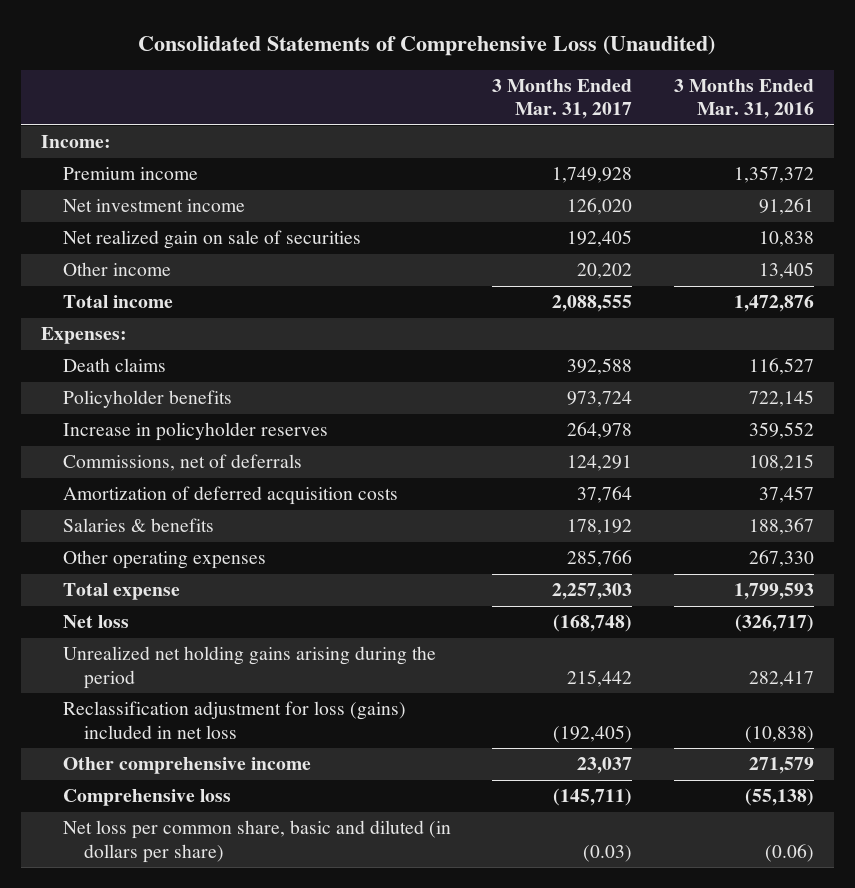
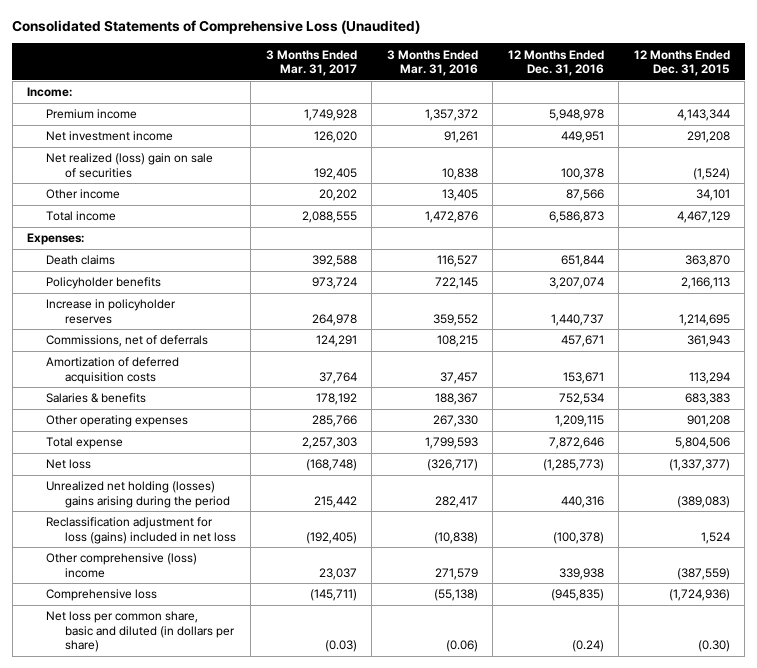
none -> [507,49,604,77] 12 Months Ended Dec. 31, 2016
none -> [633,49,730,77] 12 Months Ended Dec. 31, 2015
[62,230,361,250] Net realized gain on sale of securities -> [45,153,213,178] Net realized (loss) gain on sale of securities
[62,646,436,689] Unrealized net holding gains arising during the period -> [45,481,230,508] Unrealized net holding (losses) gains arising during the period
[62,757,311,775] Other comprehensive income -> [45,553,197,578] Other comprehensive (loss) income

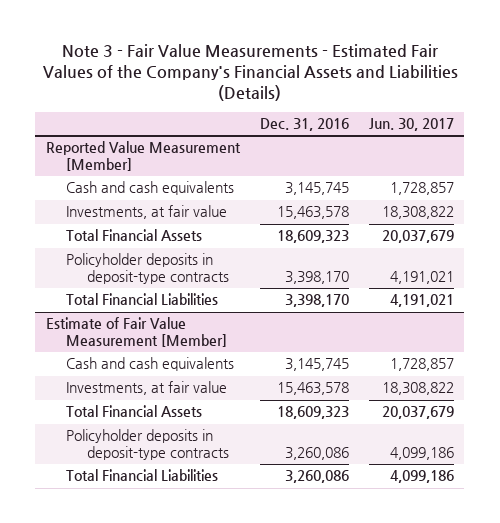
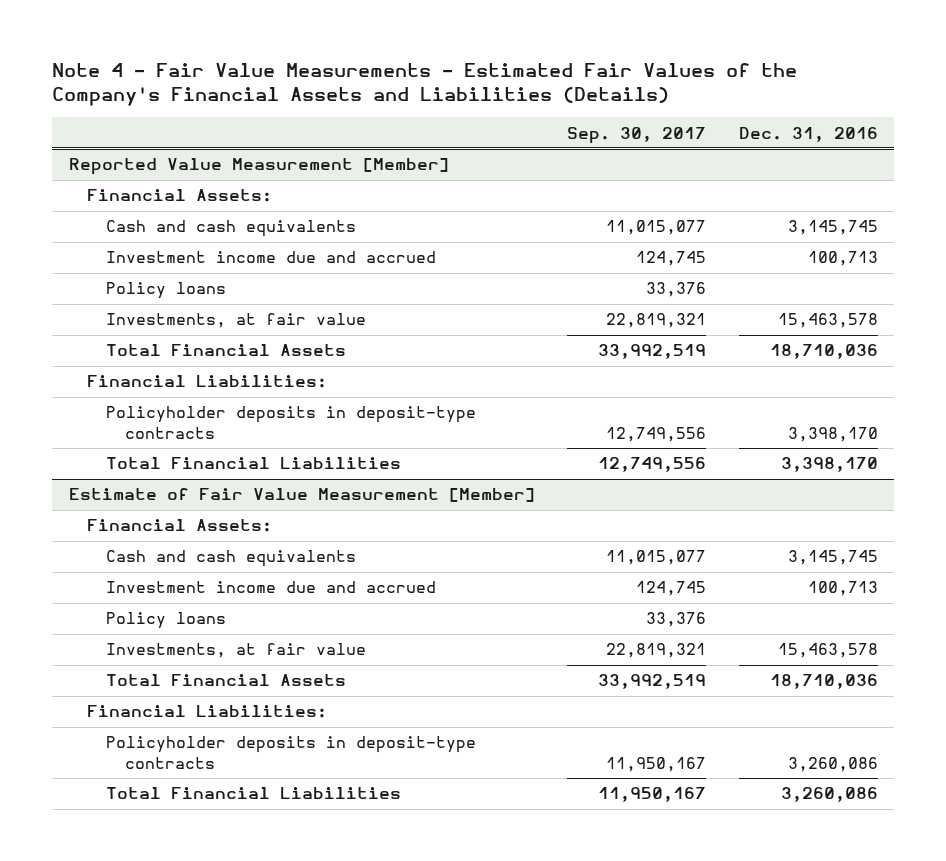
[42,44,458,102] Note 3 - Fair Value Measurements - Estimated Fair Values of the Company's Financial Assets and Liabilities (Details) -> [52,62,798,107] Note 4 - Fair Value Measurements - Estimated Fair Values of the Company's Financial Assets and Liabilities (Details)
[369,117,455,131] Jun. 30, 2017 -> none
none -> [567,126,707,144] Sep. 30, 2017
none -> [87,189,273,203] Financial Assets:
none -> [106,251,437,264] Investment income due and accrued
none -> [106,282,227,300] Policy loans
[276,230,349,244] 18,609,323 -> [769,344,878,360] 18,710,036
none -> [87,375,328,389] Financial Liabilities:
none -> [87,519,273,533] Financial Assets:
none -> [106,581,437,594] Investment income due and accrued
none -> [106,612,227,630] Policy loans
[276,406,349,420] 18,609,323 -> [769,674,878,690] 18,710,036
none -> [87,705,328,719] Financial Liabilities:

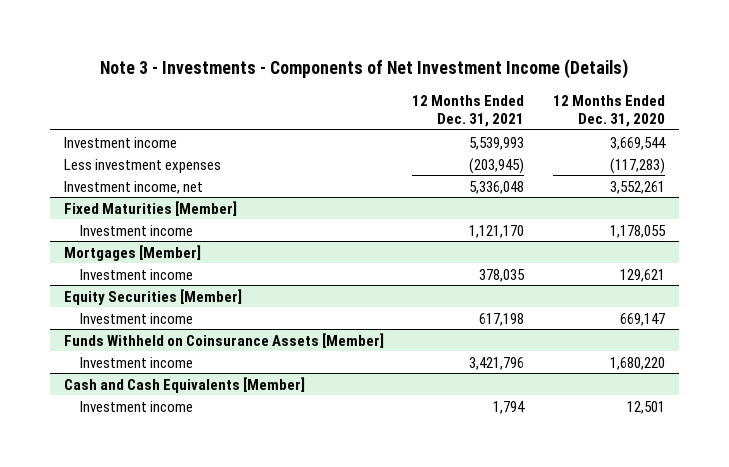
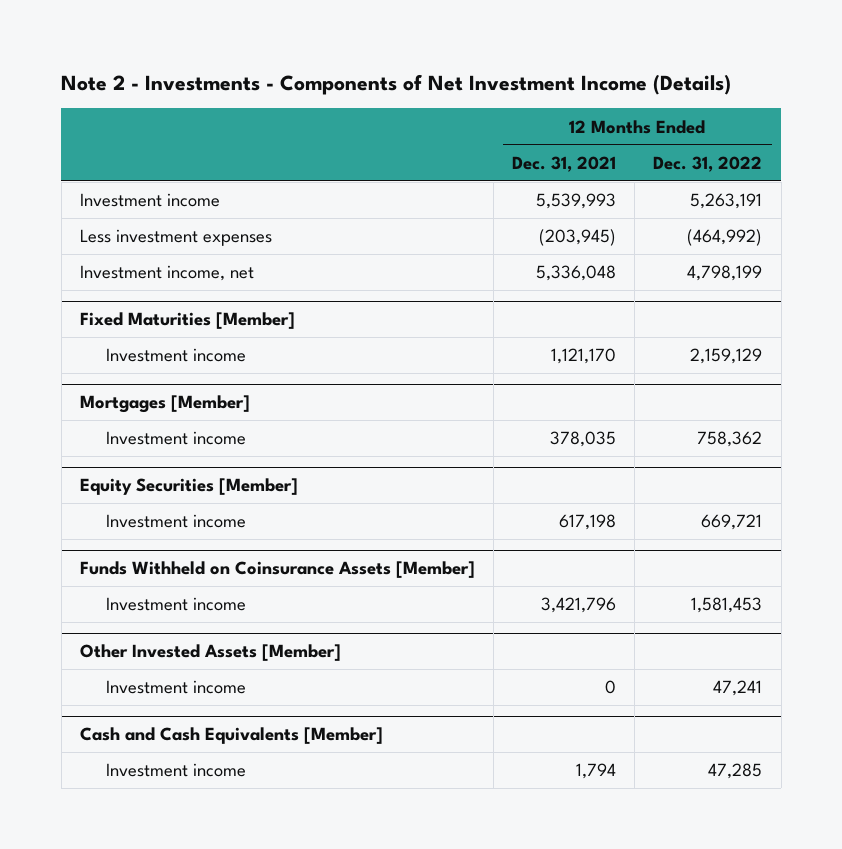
[100,58,629,79] Note 3 - Investments - Components of Net Investment Income (Details) -> [61,73,732,95] Note 2 - Investments - Components of Net Investment Income (Details)
[552,94,665,128] 12 Months Ended Dec. 31, 2020 -> none
none -> [653,155,763,172] Dec. 31, 2022
none -> [79,644,341,662] Other Invested Assets [Member]
none -> [106,680,247,695] Investment income

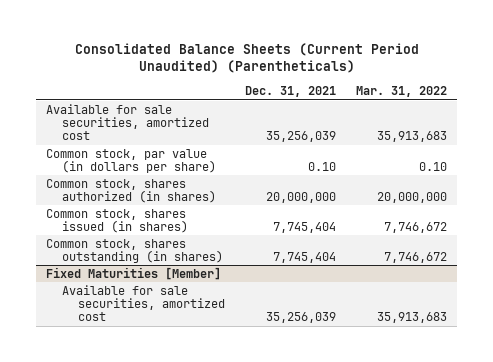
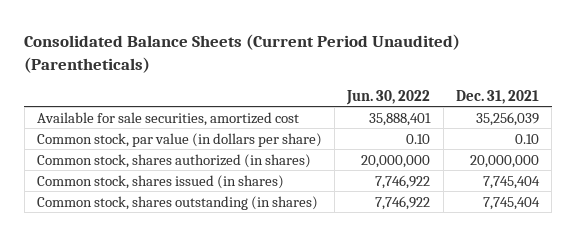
[356,86,448,98] Mar. 31, 2022 -> none
none -> [346,89,431,105] Jun. 30, 2022
[45,266,221,280] Fixed Maturities [Member] -> none
[61,284,225,322] Available for sale securities, amortized cost -> none

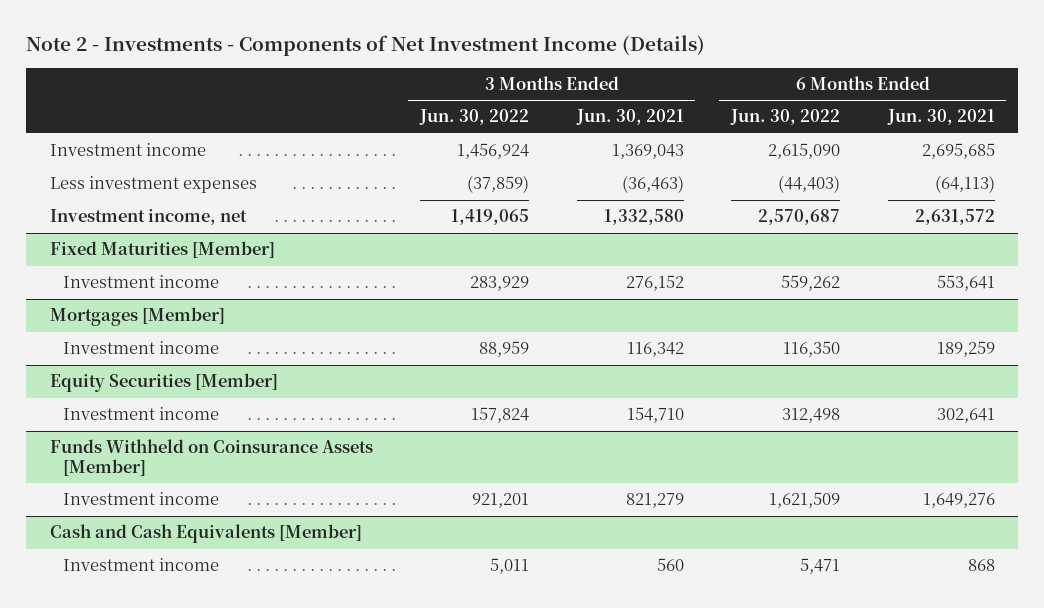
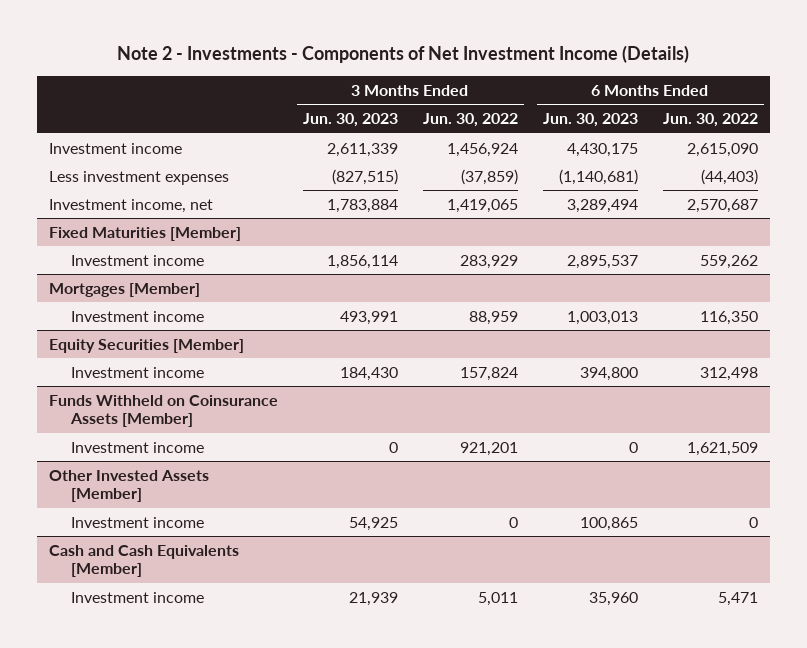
[575,109,684,126] Jun. 30, 2021 -> none
[886,109,995,126] Jun. 30, 2021 -> none
none -> [302,113,398,128] Jun. 30, 2023
none -> [542,113,638,128] Jun. 30, 2023
none -> [49,469,210,503] Other Invested Assets [Member]
none -> [71,516,205,528] Investment income

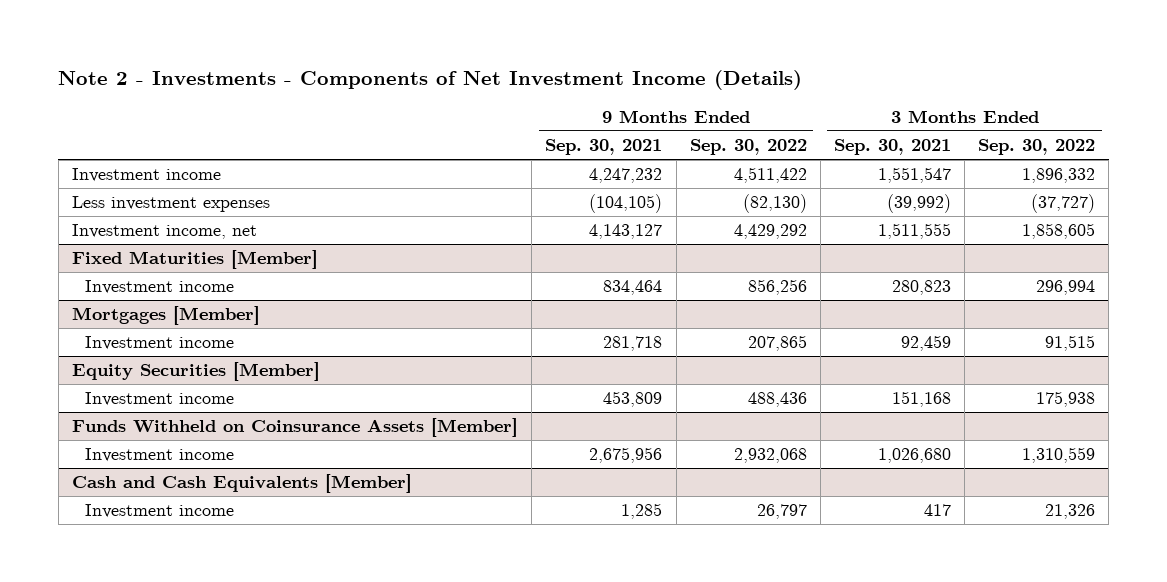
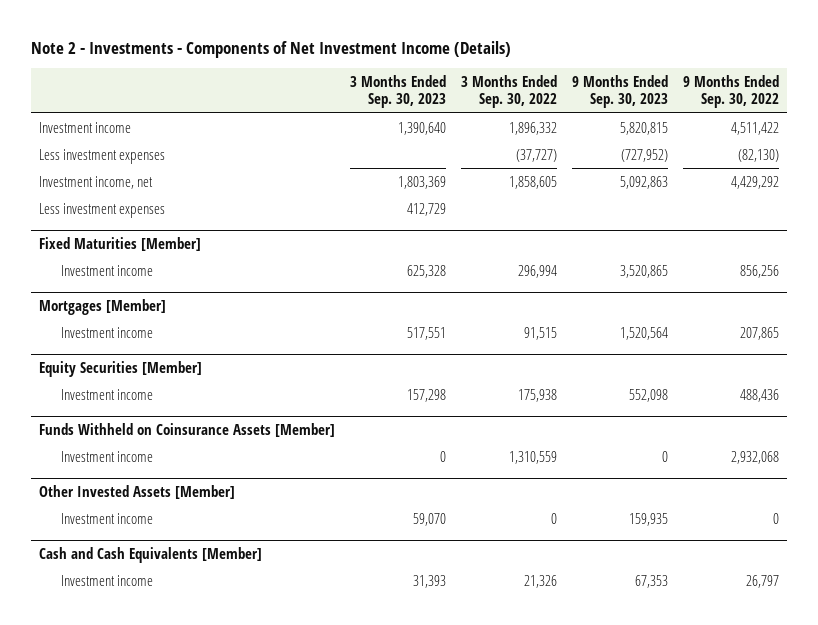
[545,139,663,156] Sep. 30, 2021 -> none
[833,139,951,156] Sep. 30, 2021 -> none
none -> [349,75,446,109] 3 Months Ended Sep. 30, 2023
none -> [572,75,669,109] 9 Months Ended Sep. 30, 2023
none -> [38,202,165,218] Less investment expenses
none -> [38,485,235,500] Other Invested Assets [Member]
none -> [60,512,153,524] Investment income

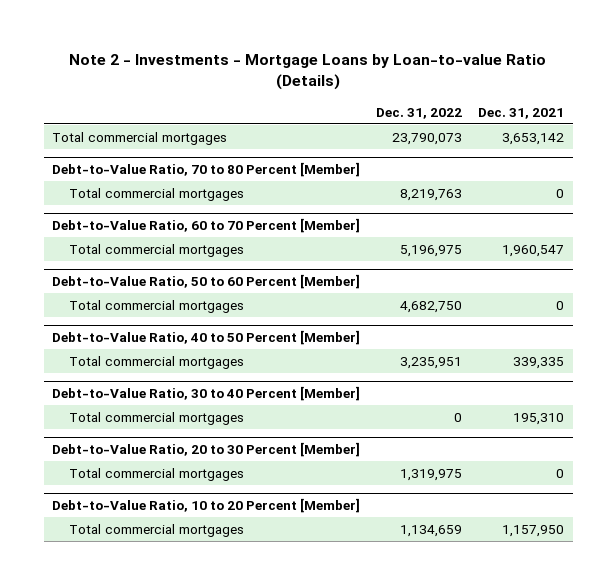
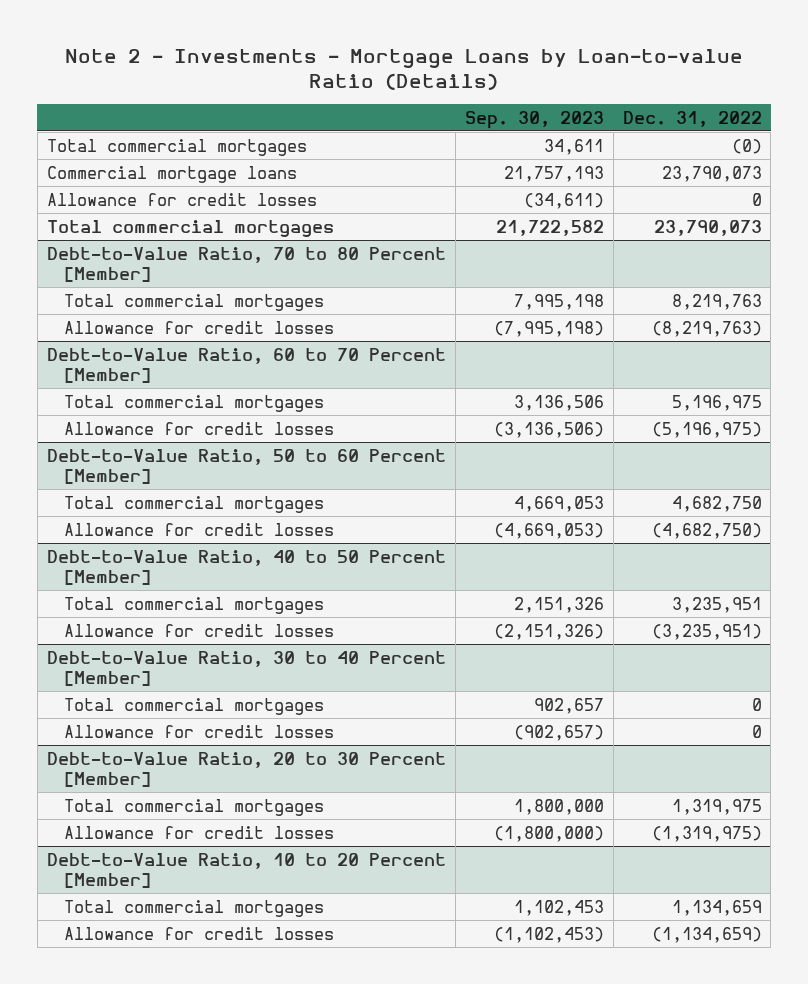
[478,107,565,119] Dec. 31, 2021 -> none
none -> [464,110,604,129] Sep. 30, 2023
none -> [46,138,307,156] Total commercial mortgages
none -> [46,165,297,183] Commercial mortgage loans
none -> [46,192,317,206] Allowance for credit losses
none -> [64,320,335,334] Allowance for credit losses
none -> [64,421,335,435] Allowance for credit losses
none -> [64,522,335,536] Allowance for credit losses
none -> [64,623,335,637] Allowance for credit losses
none -> [64,724,335,738] Allowance for credit losses
none -> [64,825,335,839] Allowance for credit losses
none -> [64,926,335,940] Allowance for credit losses

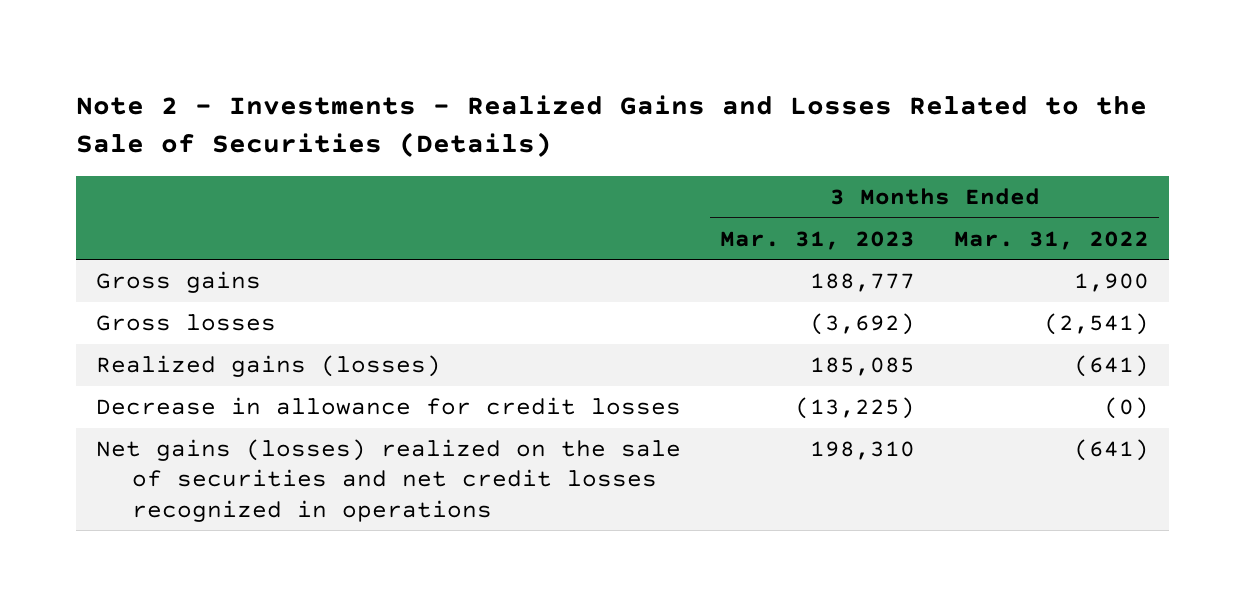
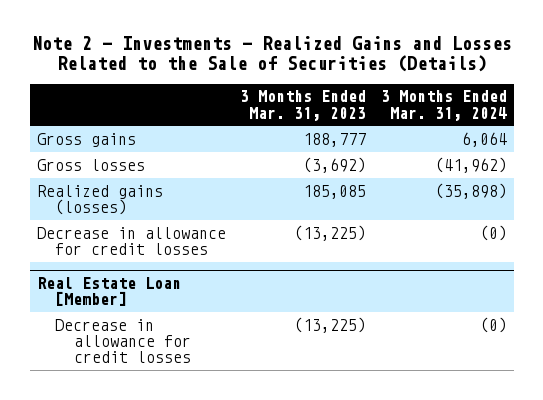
[954,230,1150,250] Mar. 31, 2022 -> none
none -> [380,90,507,121] 3 Months Ended Mar. 31, 2024
[95,439,681,522] Net gains (losses) realized on the sale of securities and net credit losses recognized in operations -> none
none -> [36,276,181,306] Real Estate Loan [Member]
none -> [55,318,191,363] Decrease in allowance for credit losses

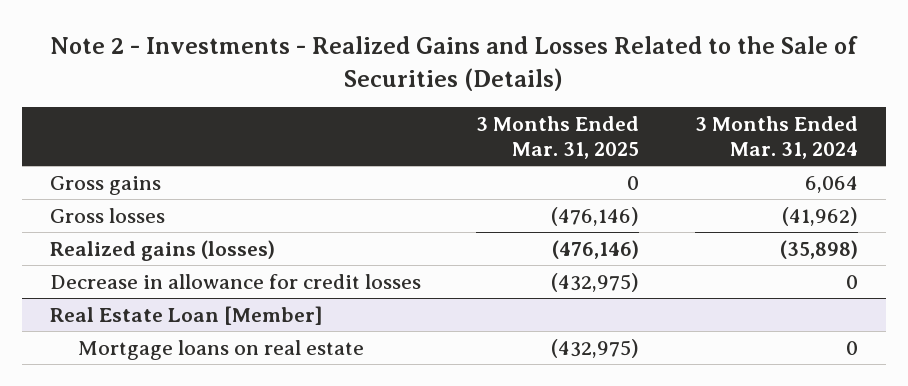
[240,90,367,121] 3 Months Ended Mar. 31, 2023 -> none
none -> [476,116,640,159] 3 Months Ended Mar. 31, 2025
[479,224,507,241] (0) -> [846,274,859,289] 0
[55,318,191,363] Decrease in allowance for credit losses -> none
none -> [77,339,364,360] Mortgage loans on real estate

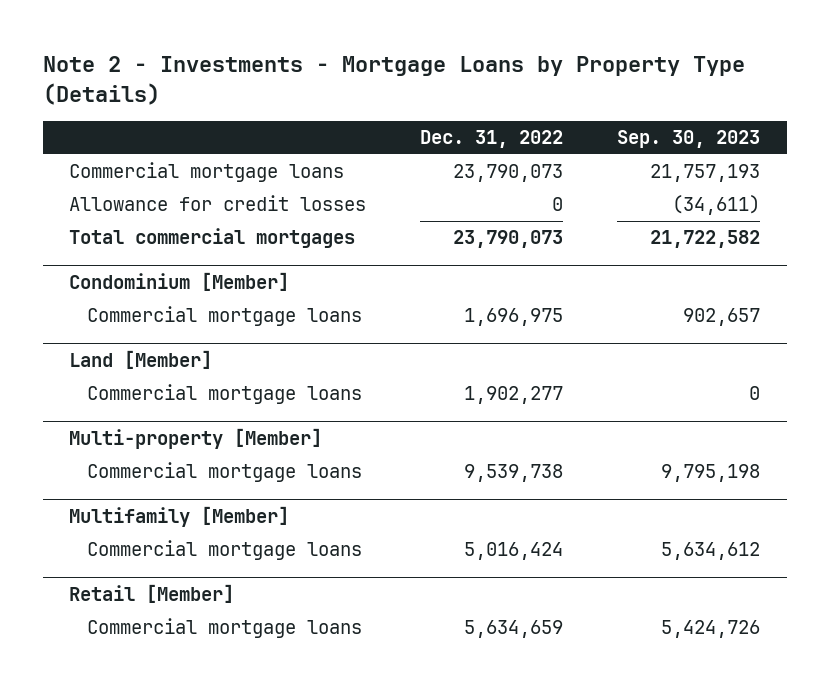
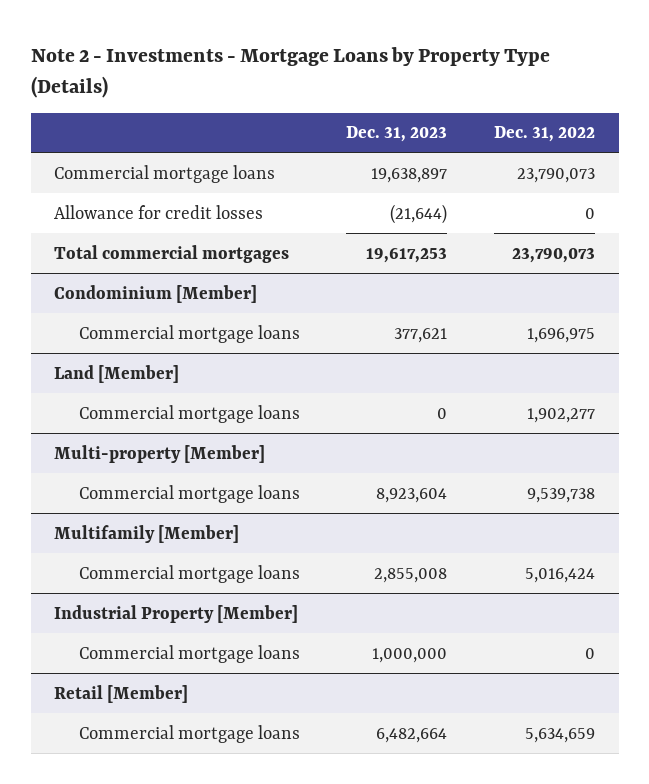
[616,130,760,149] Sep. 30, 2023 -> none
none -> [346,126,448,143] Dec. 31, 2023
none -> [53,604,298,623] Industrial Property [Member]
none -> [78,644,300,663] Commercial mortgage loans

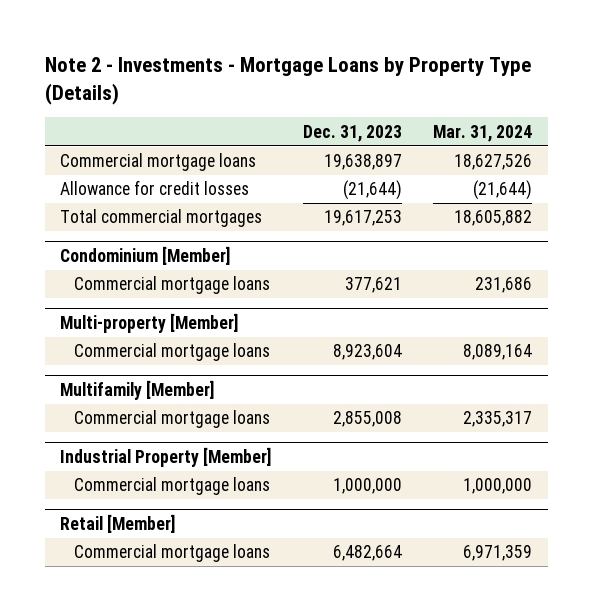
[494,126,596,143] Dec. 31, 2022 -> none
none -> [433,124,533,142] Mar. 31, 2024
[53,364,179,383] Land [Member] -> none
[78,404,300,423] Commercial mortgage loans -> none

